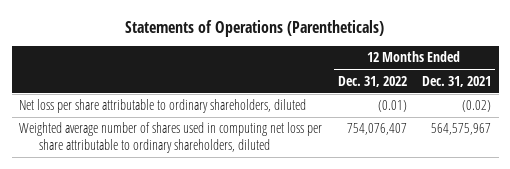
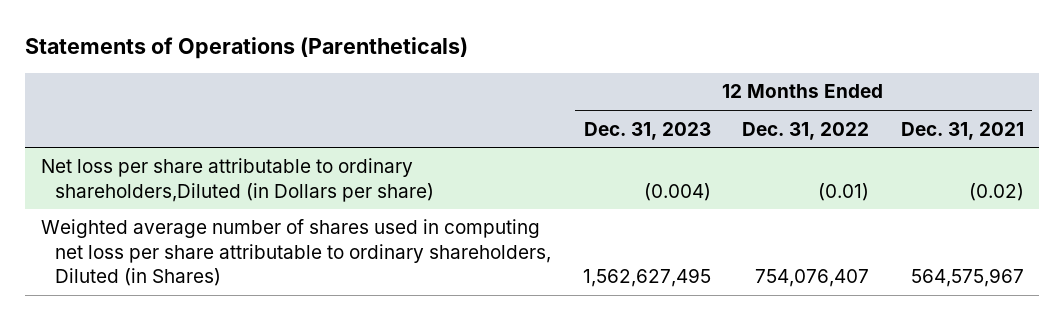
none -> [583,121,711,140] Dec. 31, 2023
[19,99,307,114] Net loss per share attributable to ordinary shareholders, diluted -> [40,158,435,202] Net loss per share attributable to ordinary shareholders,Diluted (in Dollars per share)
[19,122,323,154] Weighted average number of shares used in computing net loss per share attributable to ordinary shareholders, diluted -> [40,219,552,287] Weighted average number of shares used in computing net loss per share attributable to ordinary shareholders, Diluted (in Shares)

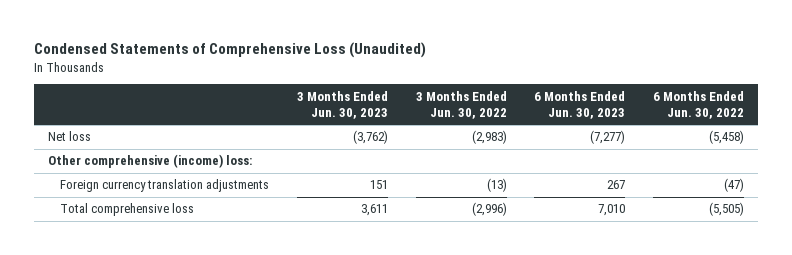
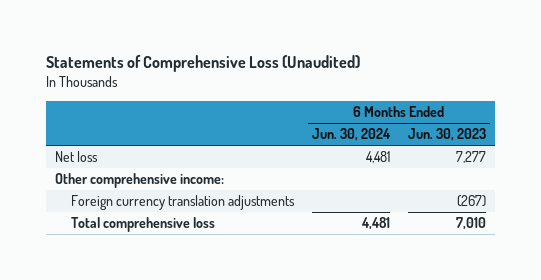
[34,42,427,59] Condensed Statements of Comprehensive Loss (Unaudited) -> [46,55,361,73] Statements of Comprehensive Loss (Unaudited)
[296,90,388,120] 3 Months Ended Jun. 30, 2023 -> none
[415,90,507,120] 3 Months Ended Jun. 30, 2022 -> none
[653,90,745,120] 6 Months Ended Jun. 30, 2022 -> none
none -> [311,128,391,142] Jun. 30, 2024
[590,130,626,145] (7,277) -> [455,151,486,164] 7,277
[47,154,252,169] Other comprehensive (income) loss: -> [55,173,225,189] Other comprehensive income:
[607,180,626,190] 267 -> [456,195,486,208] (267)

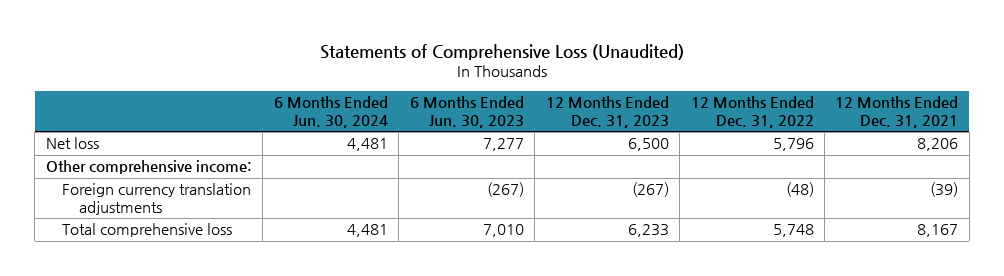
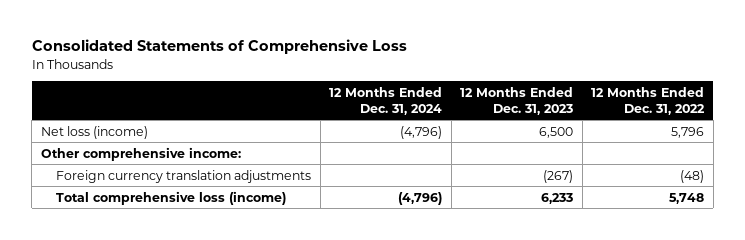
[320,44,685,61] Statements of Comprehensive Loss (Unaudited) -> [31,39,407,55] Consolidated Statements of Comprehensive Loss
[273,95,388,128] 6 Months Ended Jun. 30, 2024 -> none
[409,95,524,128] 6 Months Ended Jun. 30, 2023 -> none
[835,95,959,128] 12 Months Ended Dec. 31, 2021 -> none
none -> [329,86,443,115] 12 Months Ended Dec. 31, 2024
[45,137,99,150] Net loss -> [40,125,148,139] Net loss (income)
[62,223,233,238] Total comprehensive loss -> [56,190,287,205] Total comprehensive loss (income)

